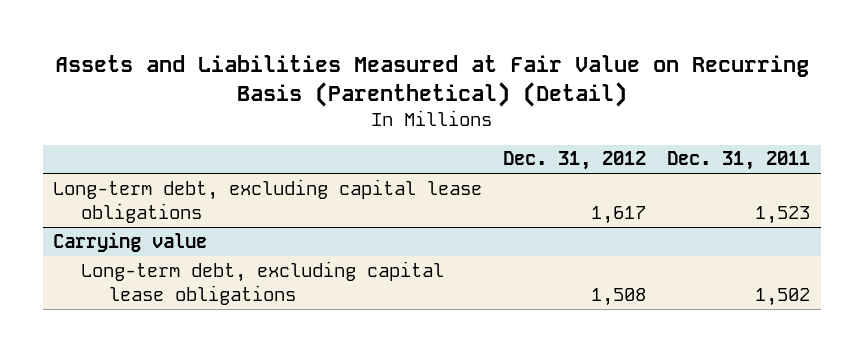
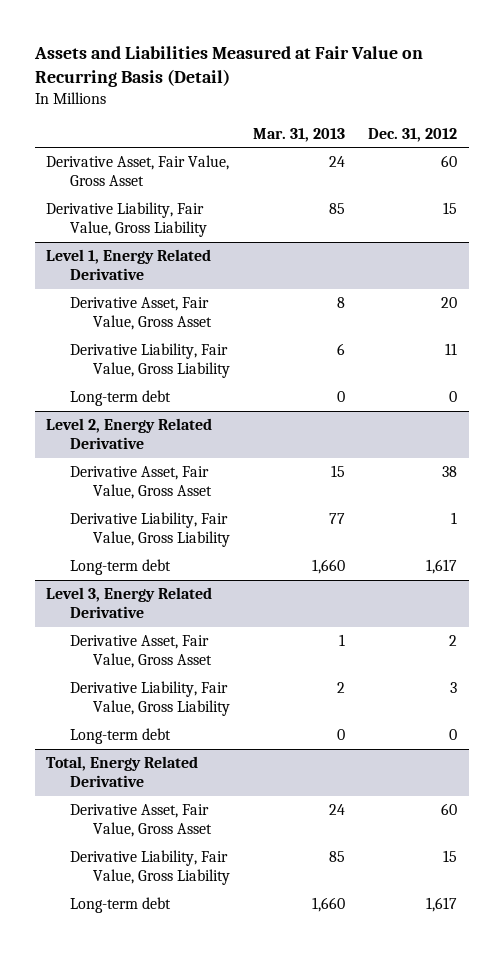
[54,54,809,107] Assets and Liabilities Measured at Fair Value on Recurring Basis (Parenthetical) (Detail) -> [33,45,423,87] Assets and Liabilities Measured at Fair Value on Recurring Basis (Detail)
[667,151,811,171] Dec. 31, 2011 -> none
none -> [253,127,346,142] Mar. 31, 2013
[53,231,208,252] Carrying value -> none
none -> [46,155,230,187] Derivative Asset, Fair Value, Gross Asset
none -> [46,202,207,238] Derivative Liability, Fair Value, Gross Liability
none -> [46,249,212,281] Level 1, Energy Related Derivative
none -> [69,297,213,331] Derivative Asset, Fair Value, Gross Asset
none -> [69,343,231,379] Derivative Liability, Fair Value, Gross Liability
[53,178,483,223] Long-term debt, excluding capital lease obligations -> [69,390,171,407] Long-term debt
[591,205,647,224] 1,617 -> [449,391,458,403] 0
none -> [46,418,213,450] Level 2, Energy Related Derivative
none -> [69,466,213,500] Derivative Asset, Fair Value, Gross Asset
none -> [69,512,231,548] Derivative Liability, Fair Value, Gross Liability
[81,260,445,305] Long-term debt, excluding capital lease obligations -> [69,559,171,576] Long-term debt
[591,287,647,306] 1,508 -> [426,559,458,575] 1,617
none -> [46,587,213,619] Level 3, Energy Related Derivative
none -> [69,635,213,669] Derivative Asset, Fair Value, Gross Asset
none -> [69,681,231,717] Derivative Liability, Fair Value, Gross Liability
none -> [69,728,171,745] Long-term debt
none -> [46,756,199,788] Total, Energy Related Derivative
none -> [69,804,213,838] Derivative Asset, Fair Value, Gross Asset
none -> [69,850,231,886] Derivative Liability, Fair Value, Gross Liability
none -> [69,897,171,914] Long-term debt

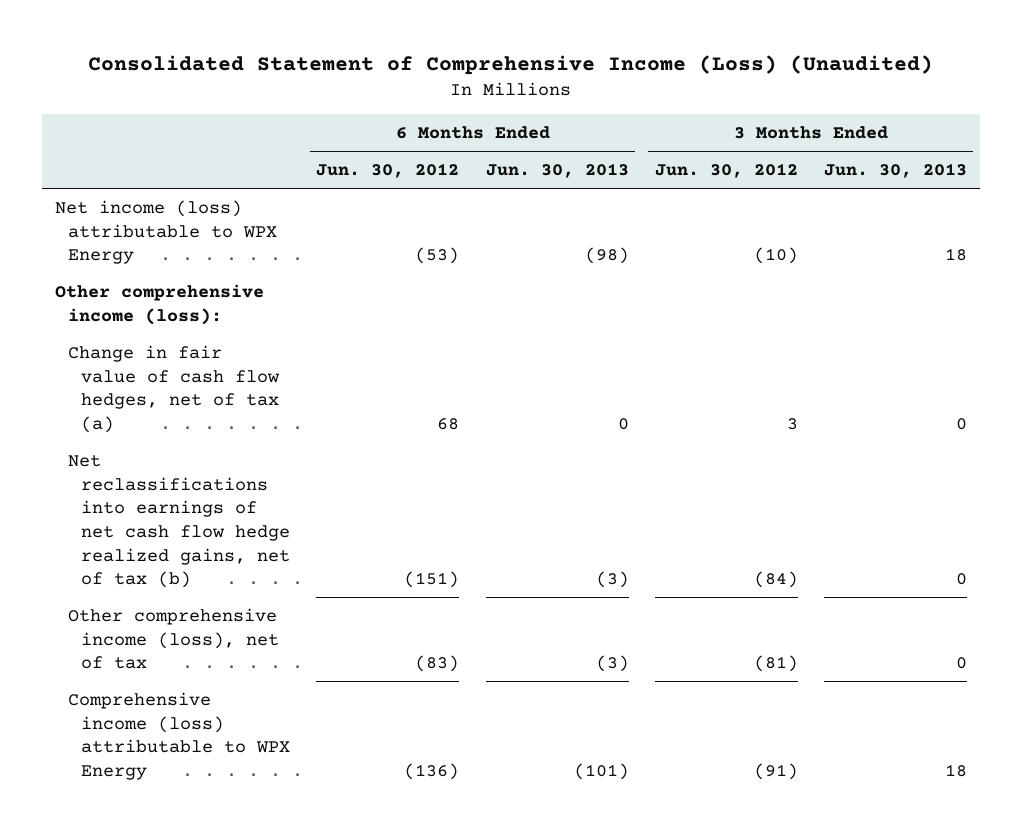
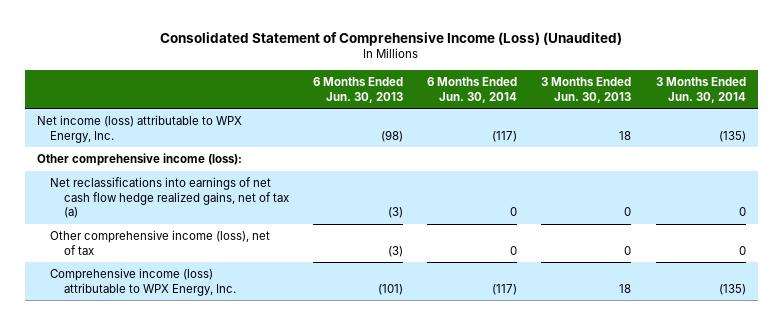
[316,163,460,179] Jun. 30, 2012 -> none
[654,163,798,179] Jun. 30, 2012 -> none
none -> [427,77,518,103] 6 Months Ended Jun. 30, 2014
none -> [655,77,746,103] 3 Months Ended Jun. 30, 2014
[54,199,277,265] Net income (loss) attributable to WPX Energy -> [36,115,242,143] Net income (loss) attributable to WPX Energy, Inc.
[67,344,281,433] Change in fair value of cash flow hedges, net of tax (a) -> none
[67,454,291,589] Net reclassifications into earnings of net cash flow hedge realized gains, net of tax (b) -> [50,177,289,219] Net reclassifications into earnings of net cash flow hedge realized gains, net of tax (a)
[67,691,291,780] Comprehensive income (loss) attributable to WPX Energy -> [50,268,236,296] Comprehensive income (loss) attributable to WPX Energy, Inc.

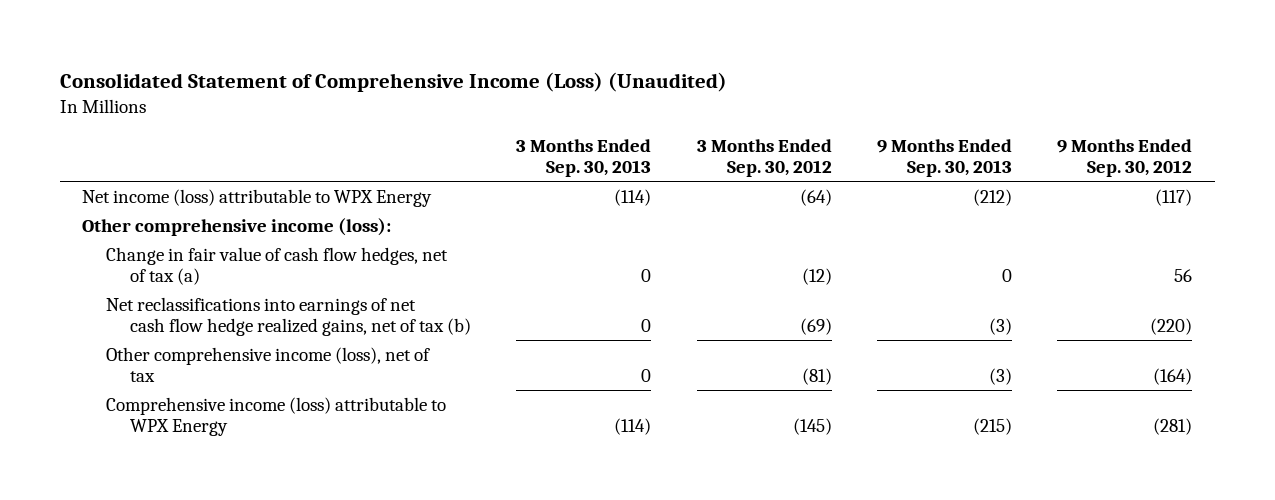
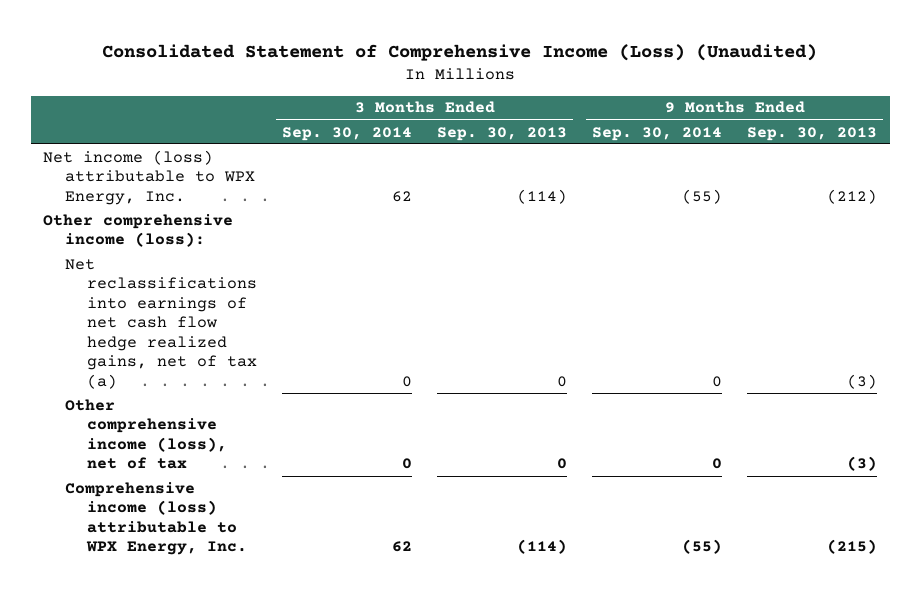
[696,138,832,177] 3 Months Ended Sep. 30, 2012 -> none
[1057,138,1193,177] 9 Months Ended Sep. 30, 2012 -> none
none -> [282,126,413,141] Sep. 30, 2014
none -> [592,126,723,141] Sep. 30, 2014
[82,188,433,207] Net income (loss) attributable to WPX Energy -> [43,149,256,205] Net income (loss) attributable to WPX Energy, Inc.
[106,246,449,286] Change in fair value of cash flow hedges, net of tax (a) -> none
[106,296,471,337] Net reclassifications into earnings of net cash flow hedge realized gains, net of tax (b) -> [65,258,258,389] Net reclassifications into earnings of net cash flow hedge realized gains, net of tax (a)
[106,396,447,437] Comprehensive income (loss) attributable to WPX Energy -> [65,481,248,556] Comprehensive income (loss) attributable to WPX Energy, Inc.

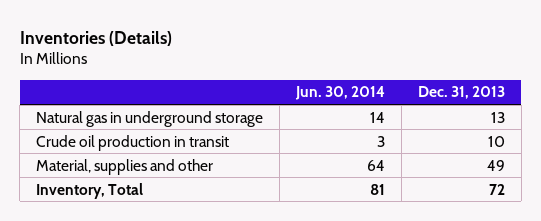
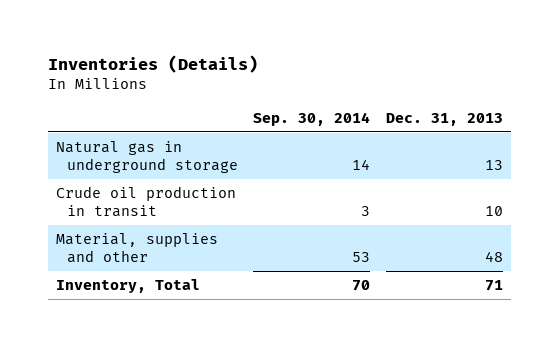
[294,86,385,101] Jun. 30, 2014 -> none
none -> [253,111,371,126] Sep. 30, 2014
[486,159,505,171] 49 -> [485,250,504,262] 48
[488,183,505,195] 72 -> [485,280,504,292] 71

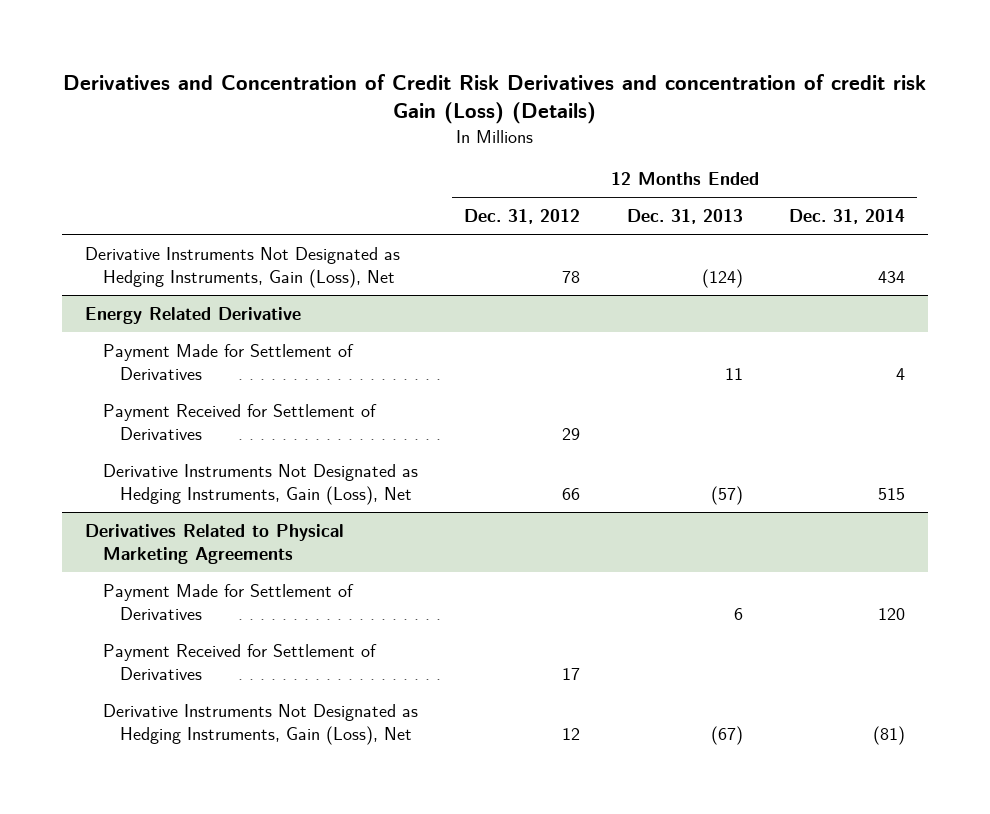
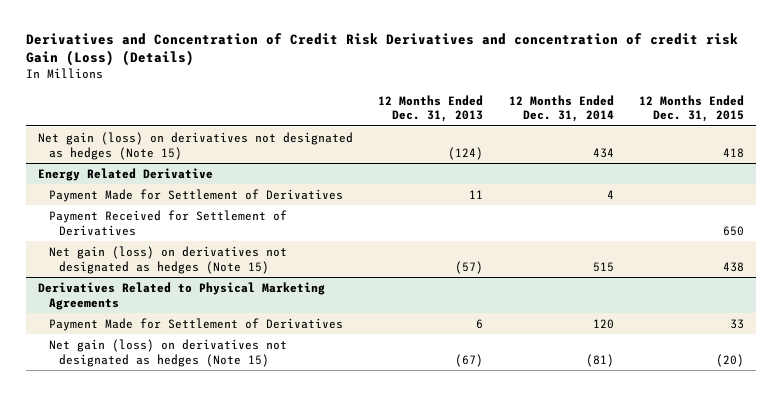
[464,209,581,225] Dec. 31, 2012 -> none
none -> [638,94,744,123] 12 Months Ended Dec. 31, 2015
[85,246,401,288] Derivative Instruments Not Designated as Hedging Instruments, Gain (Loss), Net -> [38,131,354,160] Net gain (loss) on derivatives not designated as hedges (Note 15)
[102,463,418,505] Derivative Instruments Not Designated as Hedging Instruments, Gain (Loss), Net -> [48,245,287,274] Net gain (loss) on derivatives not designated as hedges (Note 15)
[102,643,377,680] Payment Received for Settlement of Derivatives -> none
[102,703,418,745] Derivative Instruments Not Designated as Hedging Instruments, Gain (Loss), Net -> [48,338,287,367] Net gain (loss) on derivatives not designated as hedges (Note 15)

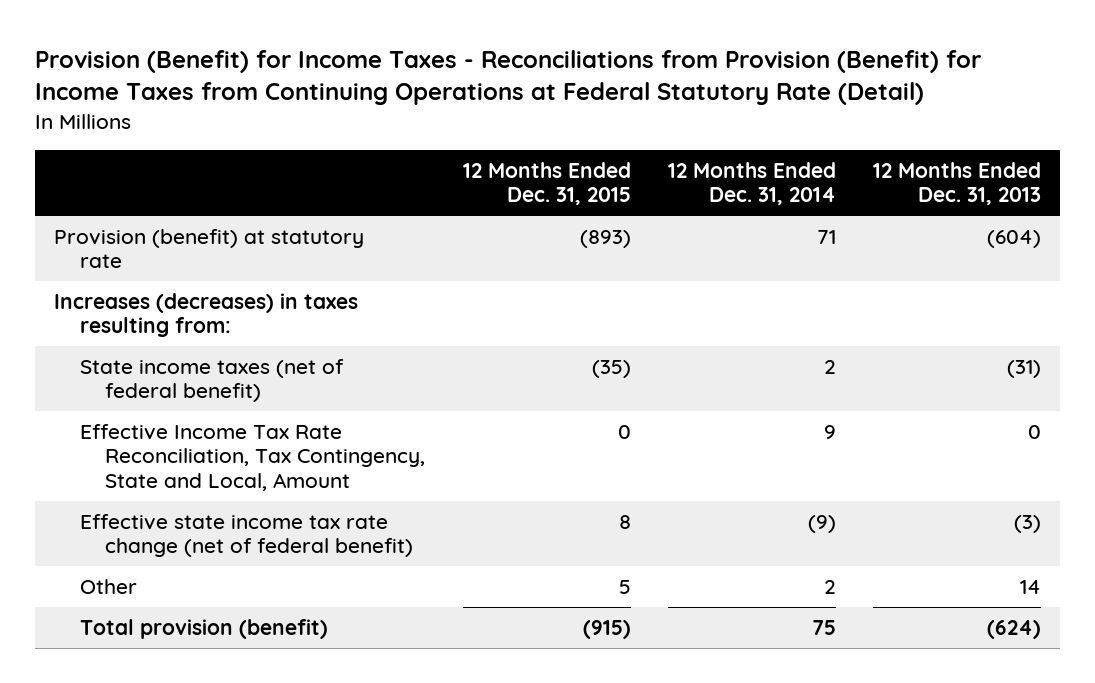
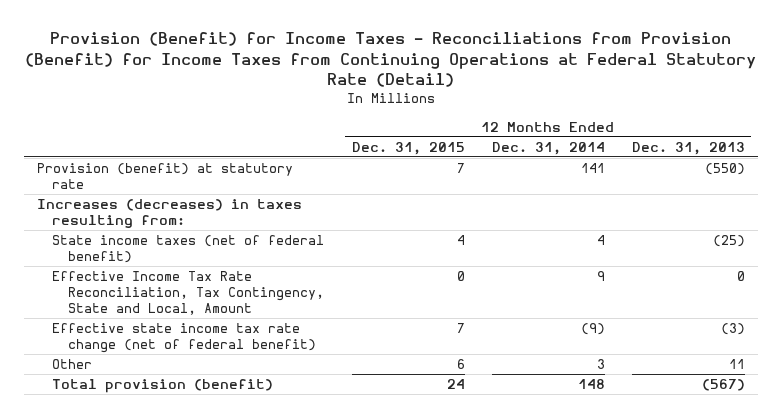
[579,229,631,248] (893) -> [456,163,465,174] 7
[816,229,836,244] 71 -> [580,163,605,174] 141
[987,229,1042,248] (604) -> [704,163,745,176] (550)
[591,359,631,378] (35) -> [456,235,465,246] 4
[823,359,836,374] 2 -> [596,235,605,246] 4
[1007,359,1042,378] (31) -> [712,235,745,248] (25)
[618,514,631,529] 8 -> [456,323,465,334] 7
[618,579,631,594] 5 -> [456,359,465,370] 6
[823,579,836,594] 2 -> [596,359,605,370] 3
[1020,579,1042,594] 14 -> [728,359,745,370] 11
[582,619,631,639] (915) -> [446,379,465,390] 24
[811,619,836,635] 75 -> [577,379,605,390] 148
[987,619,1042,639] (624) -> [701,379,745,392] (567)

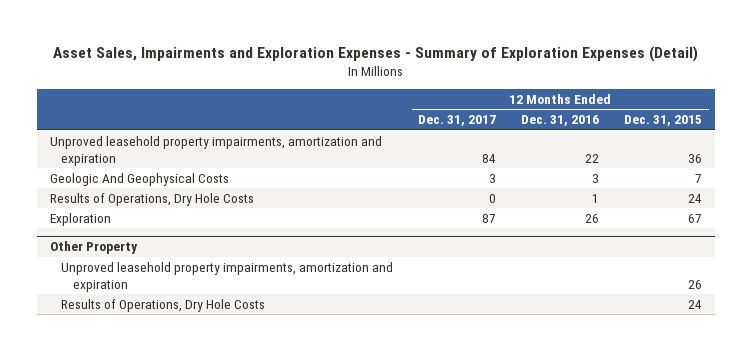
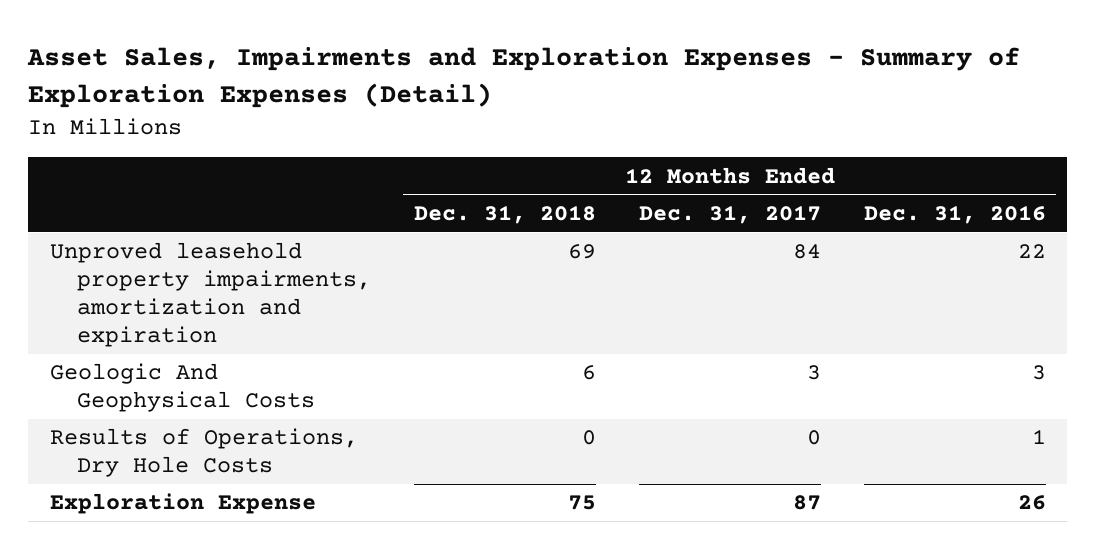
[624,115,703,127] Dec. 31, 2015 -> none
none -> [413,204,596,224] Dec. 31, 2018
[49,241,138,255] Other Property -> none
[61,261,394,292] Unproved leasehold property impairments, amortization and expiration -> none
[61,298,266,312] Results of Operations, Dry Hole Costs -> none
[49,212,111,226] Exploration -> [49,493,316,515] Exploration Expense

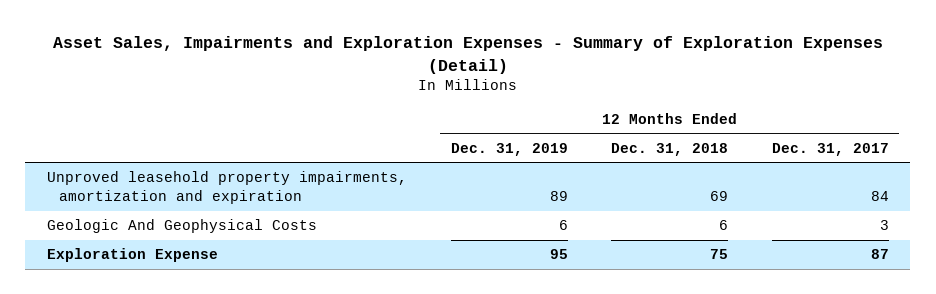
[863,204,1046,224] Dec. 31, 2016 -> none
none -> [450,142,568,156] Dec. 31, 2019
[49,428,358,478] Results of Operations, Dry Hole Costs -> none

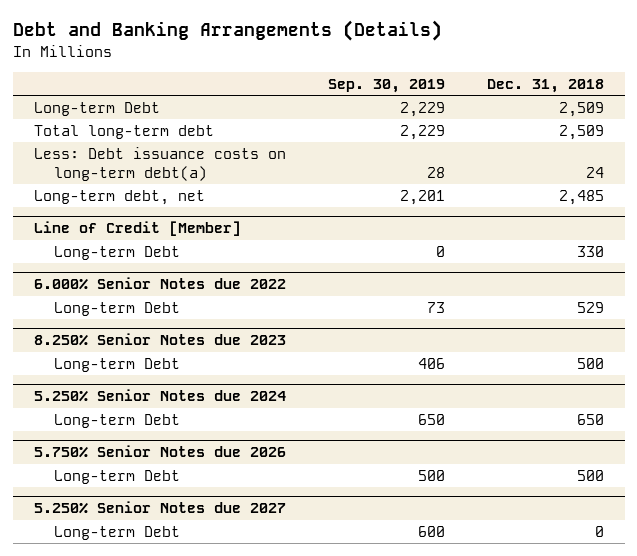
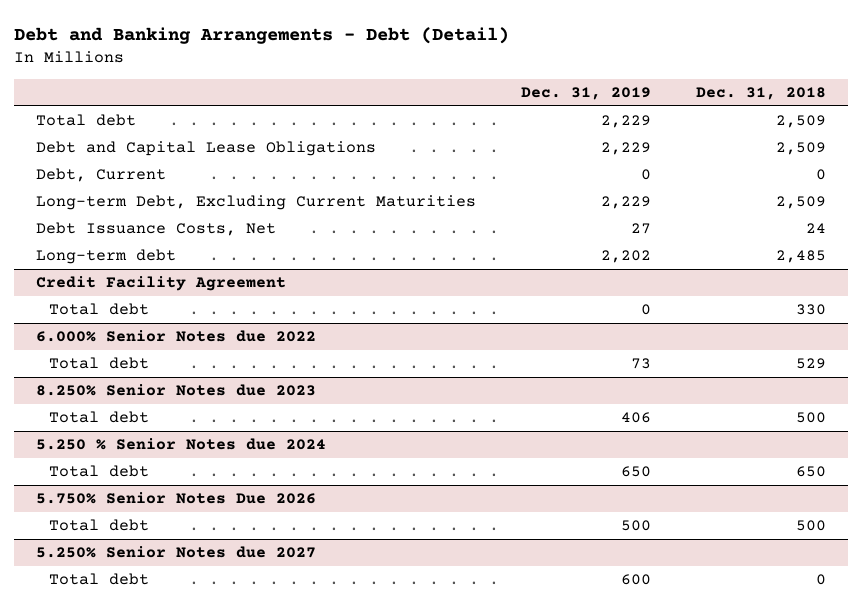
[12,20,442,42] Debt and Banking Arrangements (Details) -> [13,26,509,44] Debt and Banking Arrangements - Debt (Detail)
[327,78,445,93] Sep. 30, 2019 -> none
none -> [520,87,651,101] Dec. 31, 2019
[33,101,160,116] Long-term Debt -> [36,114,137,127] Total debt
none -> [36,141,377,157] Debt and Capital Lease Obligations
none -> [36,168,167,183] Debt, Current
[33,124,214,139] Total long-term debt -> [36,195,477,211] Long-term Debt, Excluding Current Maturities
[33,146,286,181] Less: Debt issuance costs on long-term debt(a) -> [36,222,277,237] Debt Issuance Costs, Net
[33,189,205,205] Long-term debt, net -> [36,249,177,265] Long-term debt
[33,221,241,237] Line of Credit [Member] -> [36,276,287,292] Credit Facility Agreement
[54,245,181,260] Long-term Debt -> [49,303,150,316] Total debt
[54,301,181,316] Long-term Debt -> [49,357,150,370] Total debt
[54,357,181,372] Long-term Debt -> [49,411,150,424] Total debt
[33,389,286,403] 5.250% Senior Notes due 2024 -> [36,438,327,451] 5.250 % Senior Notes due 2024
[54,413,181,428] Long-term Debt -> [49,465,150,478] Total debt
[33,445,286,459] 5.750% Senior Notes due 2026 -> [36,492,317,505] 5.750% Senior Notes Due 2026
[54,469,181,484] Long-term Debt -> [49,519,150,532] Total debt
[54,525,181,540] Long-term Debt -> [49,573,150,586] Total debt

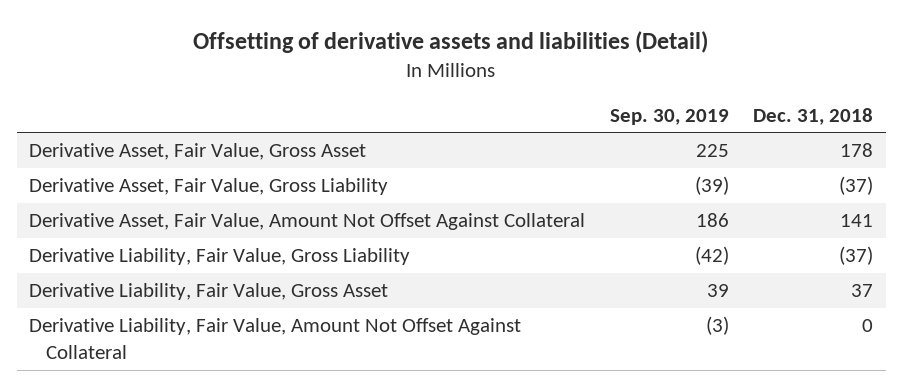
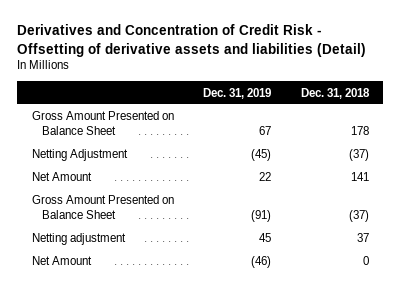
[193,30,709,53] Offsetting of derivative assets and liabilities (Detail) -> [17,24,367,57] Derivatives and Concentration of Credit Risk - Offsetting of derivative assets and liabilities (Detail)
[609,108,729,125] Sep. 30, 2019 -> none
none -> [203,87,272,99] Dec. 31, 2019
[29,143,367,161] Derivative Asset, Fair Value, Gross Asset -> [31,111,174,136] Gross Amount Presented on Balance Sheet
[29,178,389,196] Derivative Asset, Fair Value, Gross Liability -> [31,149,128,162] Netting Adjustment
[29,213,586,231] Derivative Asset, Fair Value, Amount Not Offset Against Collateral -> [31,172,92,182] Net Amount
[29,248,411,266] Derivative Liability, Fair Value, Gross Liability -> [31,195,174,220] Gross Amount Presented on Balance Sheet
[29,283,389,301] Derivative Liability, Fair Value, Gross Asset -> [31,233,126,246] Netting adjustment
[29,318,522,359] Derivative Liability, Fair Value, Amount Not Offset Against Collateral -> [31,256,92,266] Net Amount

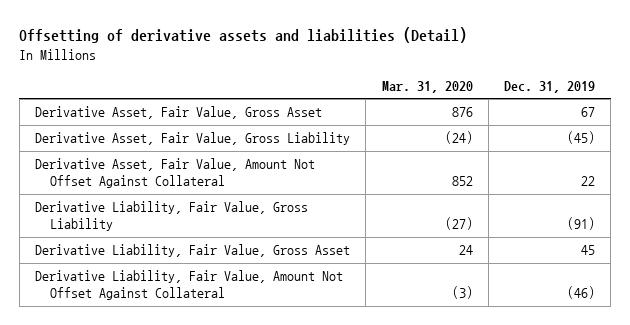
[17,24,367,57] Derivatives and Concentration of Credit Risk - Offsetting of derivative assets and liabilities (Detail) -> [19,27,468,44] Offsetting of derivative assets and liabilities (Detail)
[300,87,370,99] Dec. 31, 2018 -> none
none -> [381,80,473,93] Mar. 31, 2020
[31,111,174,136] Gross Amount Presented on Balance Sheet -> [35,106,323,120] Derivative Asset, Fair Value, Gross Asset
[31,149,128,162] Netting Adjustment -> [35,132,351,146] Derivative Asset, Fair Value, Gross Liability
[31,172,92,182] Net Amount -> [35,158,316,189] Derivative Asset, Fair Value, Amount Not Offset Against Collateral
[31,195,174,220] Gross Amount Presented on Balance Sheet -> [35,201,309,232] Derivative Liability, Fair Value, Gross Liability
[31,233,126,246] Netting adjustment -> [35,244,351,258] Derivative Liability, Fair Value, Gross Asset
[31,256,92,266] Net Amount -> [35,270,344,301] Derivative Liability, Fair Value, Amount Not Offset Against Collateral

